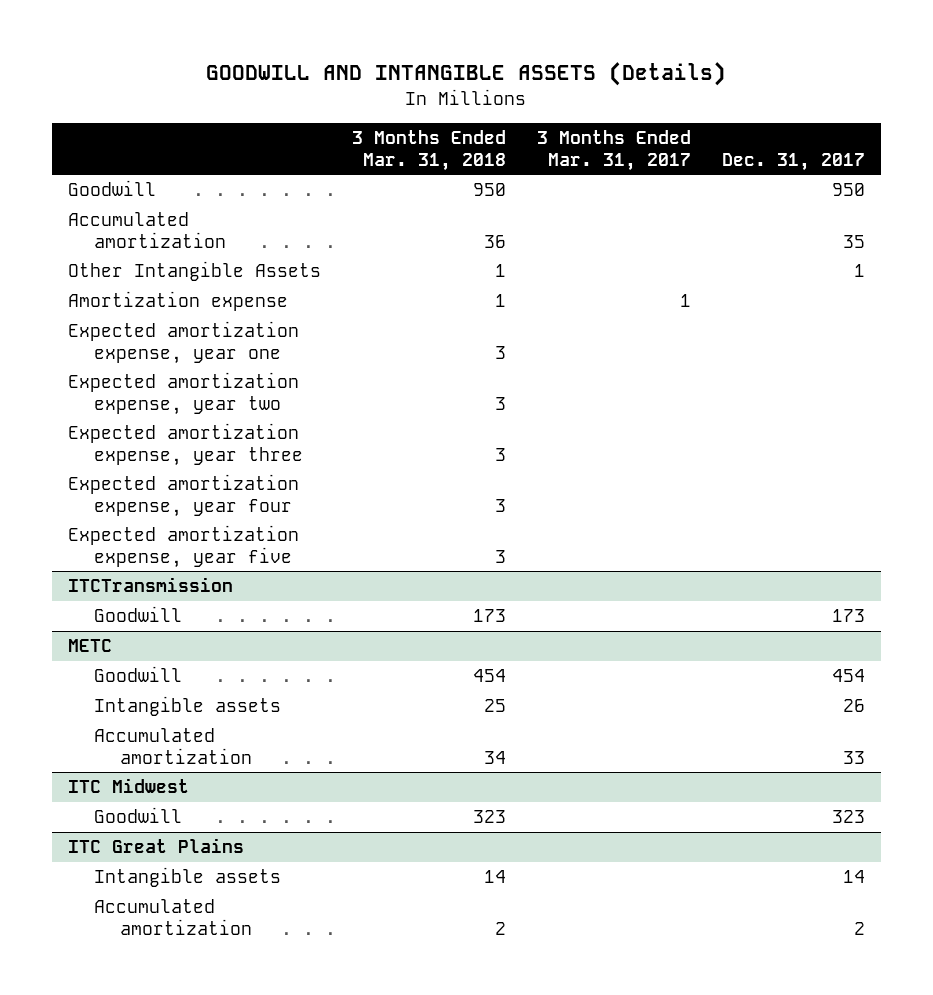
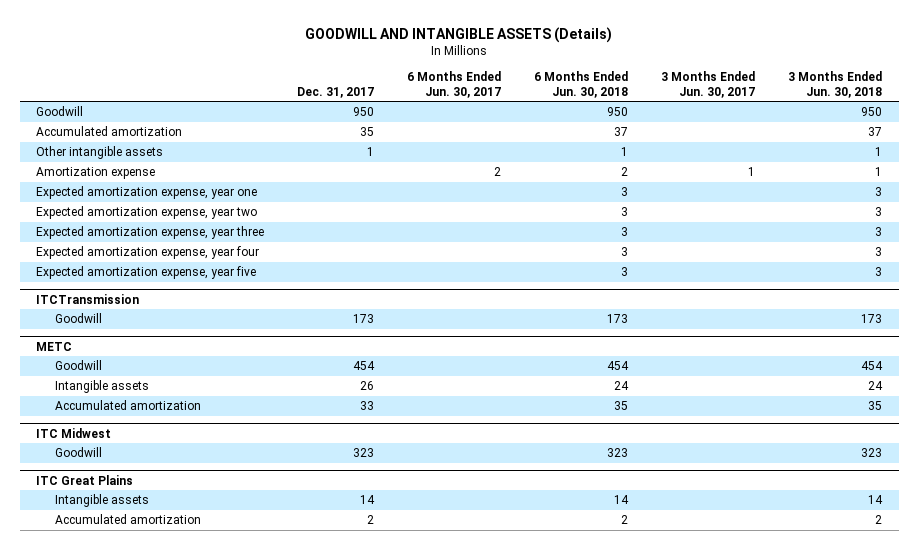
[351,130,506,171] 3 Months Ended Mar. 31, 2018 -> none
[536,130,691,171] 3 Months Ended Mar. 31, 2017 -> none
none -> [407,71,502,98] 6 Months Ended Jun. 30, 2017
none -> [534,71,629,98] 6 Months Ended Jun. 30, 2018
none -> [661,71,756,98] 3 Months Ended Jun. 30, 2017
none -> [788,71,883,98] 3 Months Ended Jun. 30, 2018
[67,261,321,282] Other Intangible Assets -> [36,146,164,160] Other intangible assets

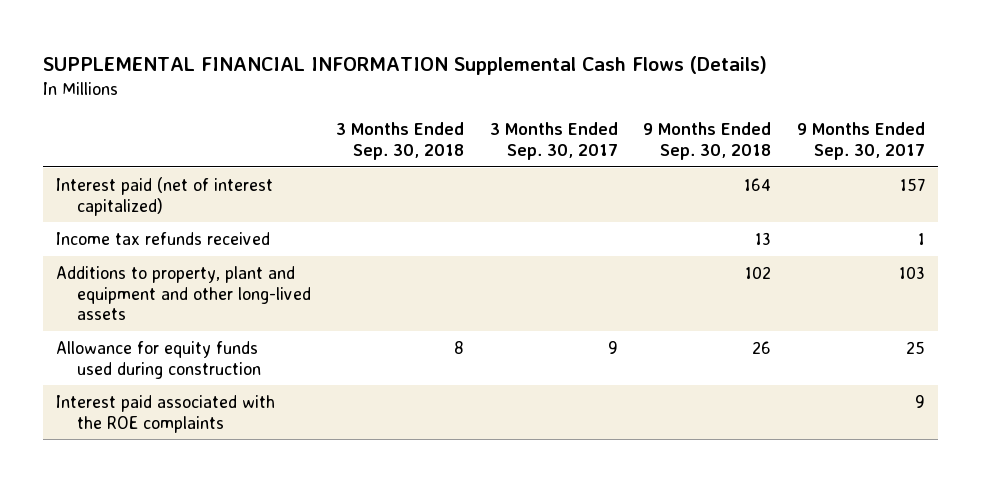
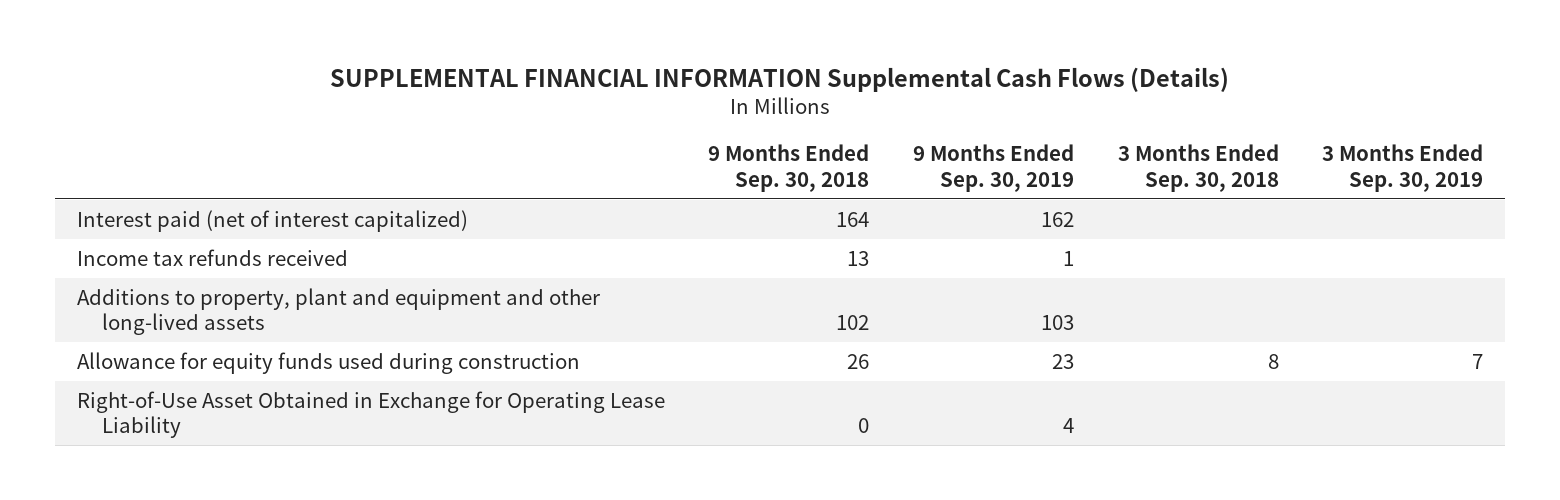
[489,122,618,160] 3 Months Ended Sep. 30, 2017 -> none
[796,122,925,160] 9 Months Ended Sep. 30, 2017 -> none
none -> [913,144,1075,192] 9 Months Ended Sep. 30, 2019
none -> [1322,144,1484,192] 3 Months Ended Sep. 30, 2019
[56,394,276,433] Interest paid associated with the ROE complaints -> none
none -> [76,390,665,439] Right-of-Use Asset Obtained in Exchange for Operating Lease Liability

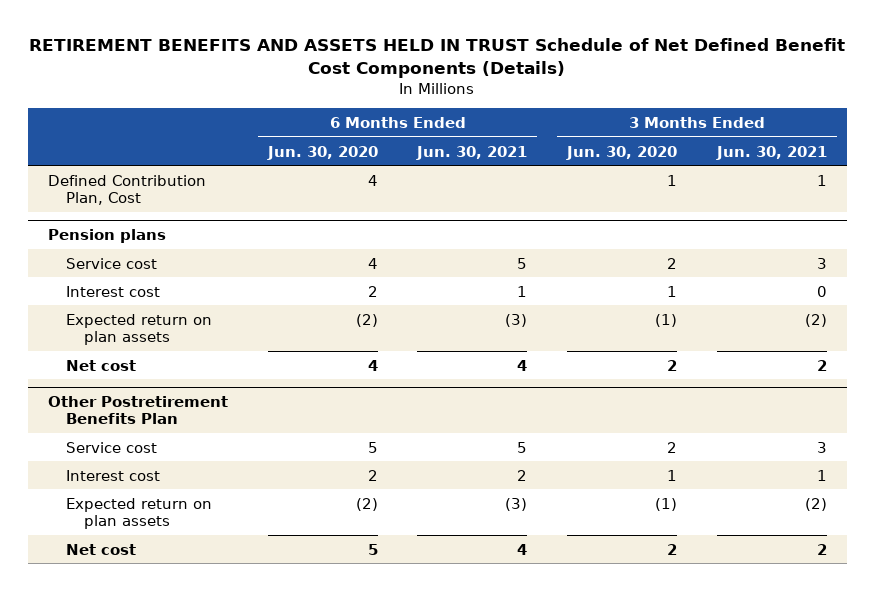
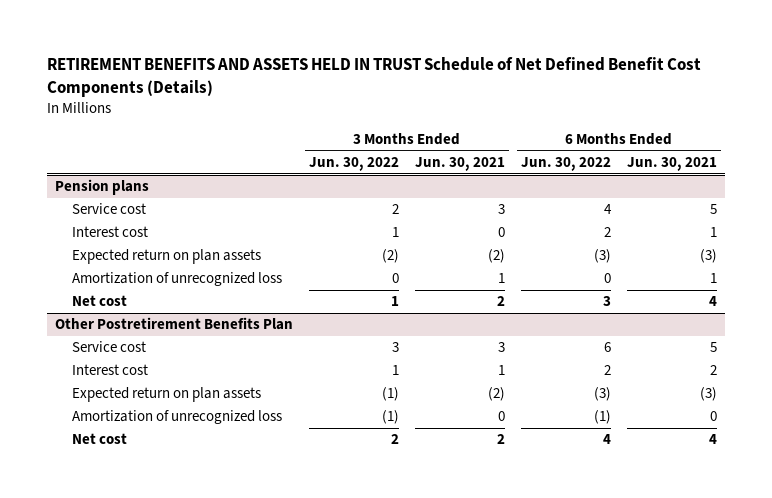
[266,145,378,160] Jun. 30, 2020 -> none
[566,145,678,160] Jun. 30, 2020 -> none
none -> [308,156,399,171] Jun. 30, 2022
none -> [521,156,612,171] Jun. 30, 2022
[48,174,207,205] Defined Contribution Plan, Cost -> none
none -> [72,272,283,287] Amortization of unrecognized loss
none -> [72,410,283,425] Amortization of unrecognized loss

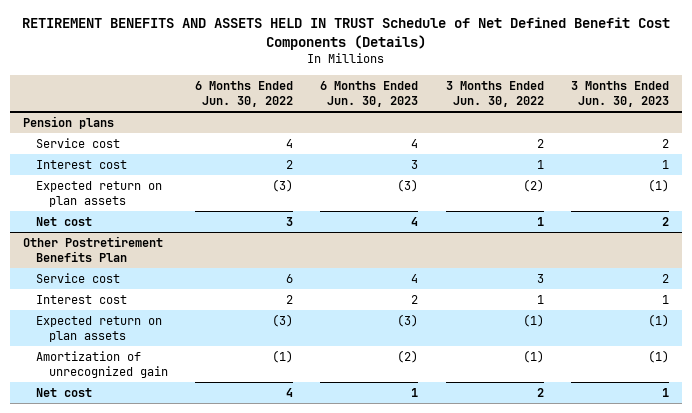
[414,156,505,171] Jun. 30, 2021 -> none
[627,156,718,171] Jun. 30, 2021 -> none
none -> [320,80,419,107] 6 Months Ended Jun. 30, 2023
none -> [570,80,669,107] 3 Months Ended Jun. 30, 2023
[72,272,283,287] Amortization of unrecognized loss -> none
[72,410,283,425] Amortization of unrecognized loss -> [36,350,168,379] Amortization of unrecognized gain

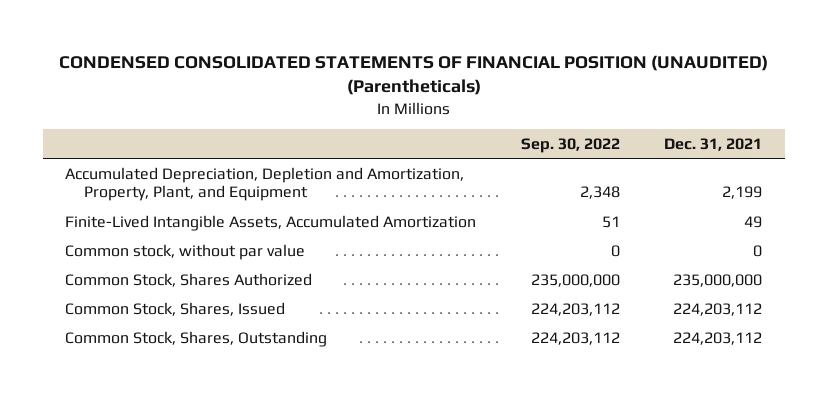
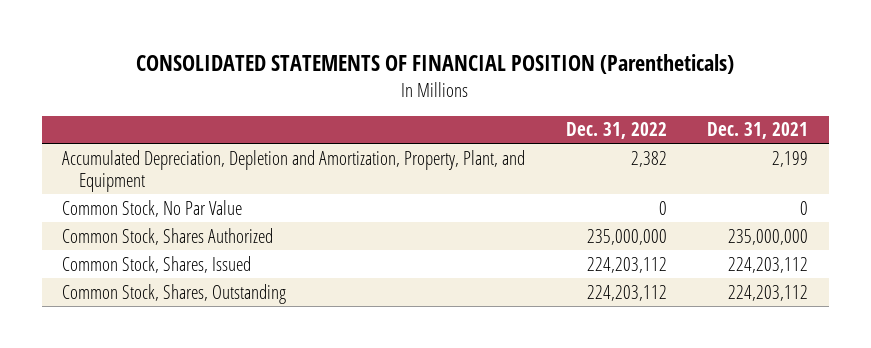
[58,54,768,96] CONDENSED CONSOLIDATED STATEMENTS OF FINANCIAL POSITION (UNAUDITED) (Parentheticals) -> [136,54,735,75] CONSOLIDATED STATEMENTS OF FINANCIAL POSITION (Parentheticals)
[520,137,620,153] Sep. 30, 2022 -> none
none -> [565,122,667,140] Dec. 31, 2022
[65,214,477,231] Finite-Lived Intangible Assets, Accumulated Amortization -> none
[65,243,306,260] Common stock, without par value -> [62,199,243,217] Common Stock, No Par Value

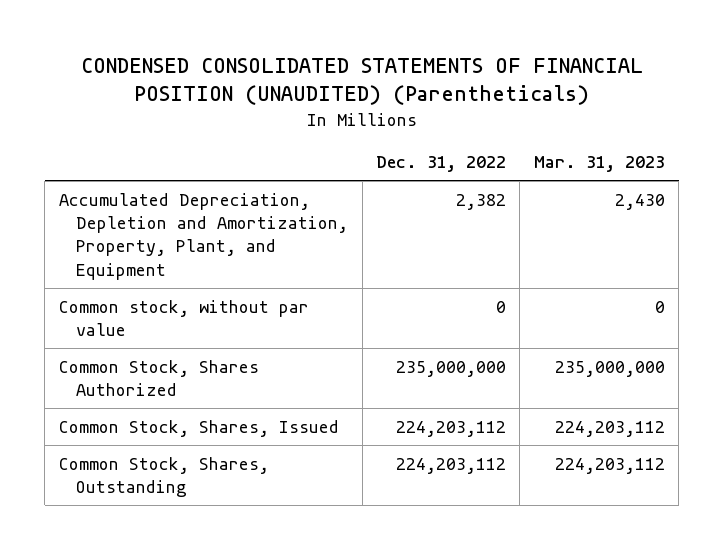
[136,54,735,75] CONSOLIDATED STATEMENTS OF FINANCIAL POSITION (Parentheticals) -> [80,58,643,106] CONDENSED CONSOLIDATED STATEMENTS OF FINANCIAL POSITION (UNAUDITED) (Parentheticals)
[707,122,809,140] Dec. 31, 2021 -> none
none -> [533,156,665,173] Mar. 31, 2023
[62,199,243,217] Common Stock, No Par Value -> [58,299,309,336] Common stock, without par value

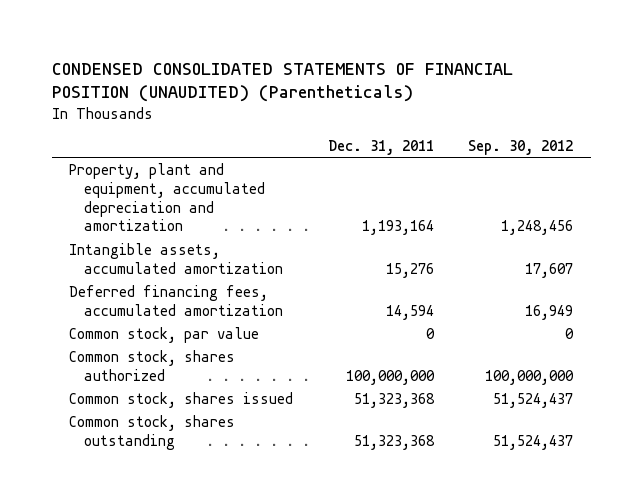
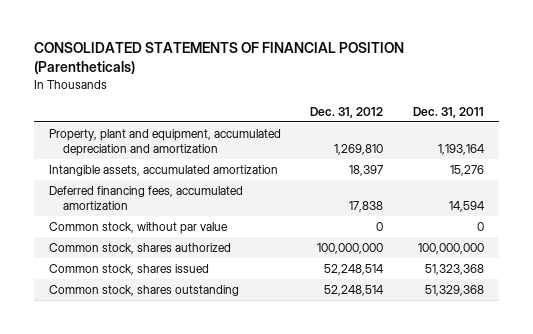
[51,63,513,103] CONDENSED CONSOLIDATED STATEMENTS OF FINANCIAL POSITION (UNAUDITED) (Parentheticals) -> [34,42,405,75] CONSOLIDATED STATEMENTS OF FINANCIAL POSITION (Parentheticals)
[468,139,574,155] Sep. 30, 2012 -> none
none -> [310,106,384,118] Dec. 31, 2012
[68,326,259,343] Common stock, par value -> [49,222,229,235] Common stock, without par value
[353,434,435,450] 51,323,368 -> [424,285,484,297] 51,329,368

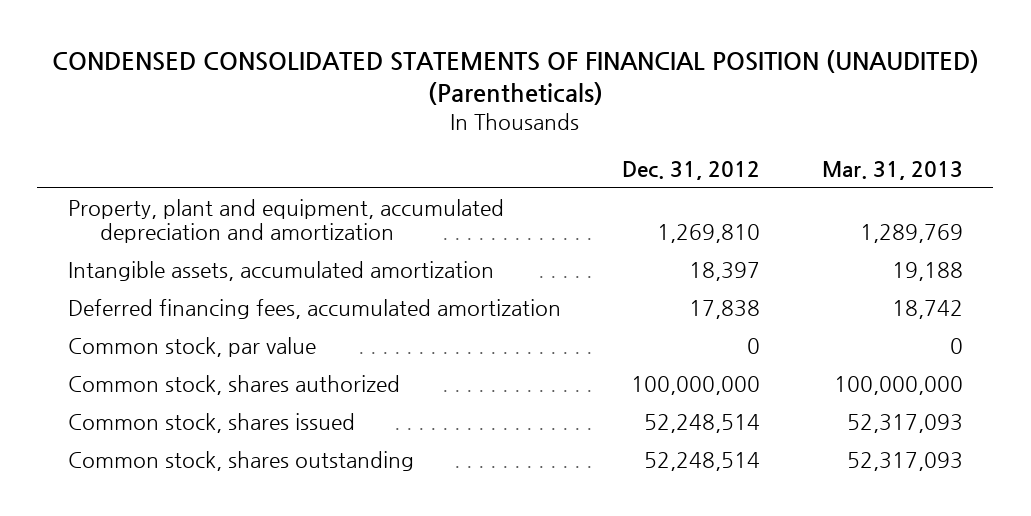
[34,42,405,75] CONSOLIDATED STATEMENTS OF FINANCIAL POSITION (Parentheticals) -> [52,50,980,106] CONDENSED CONSOLIDATED STATEMENTS OF FINANCIAL POSITION (UNAUDITED) (Parentheticals)
[412,106,484,118] Dec. 31, 2011 -> none
none -> [821,160,963,180] Mar. 31, 2013
[49,222,229,235] Common stock, without par value -> [67,337,316,358] Common stock, par value

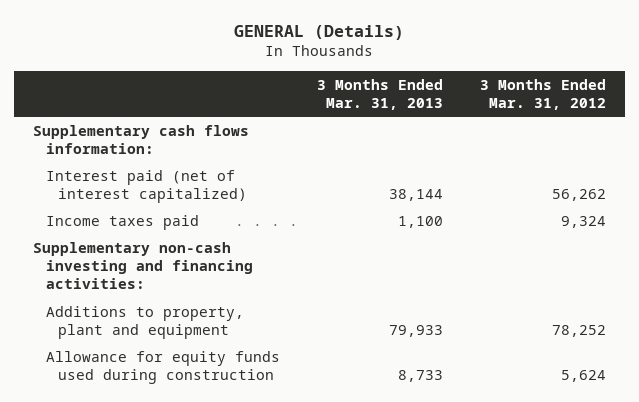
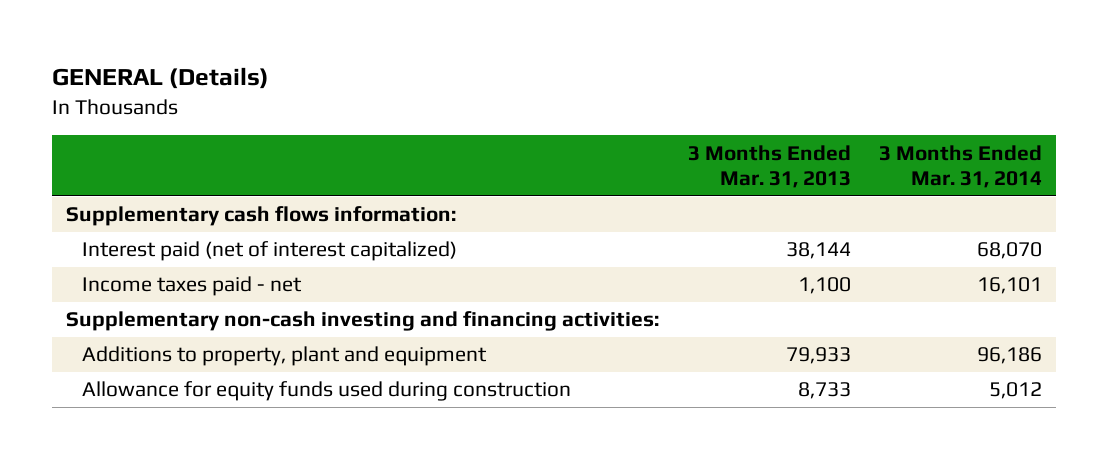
[480,78,607,110] 3 Months Ended Mar. 31, 2012 -> none
none -> [878,144,1042,188] 3 Months Ended Mar. 31, 2014
[45,214,199,230] Income taxes paid -> [81,276,302,297] Income taxes paid - net

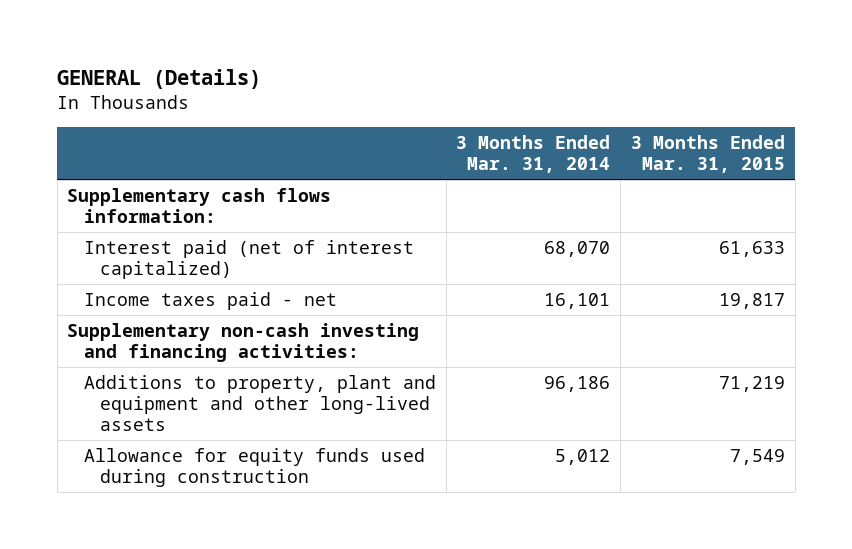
[687,144,851,188] 3 Months Ended Mar. 31, 2013 -> none
none -> [630,135,785,174] 3 Months Ended Mar. 31, 2015
[81,346,487,367] Additions to property, plant and equipment -> [83,375,436,431] Additions to property, plant and equipment and other long-lived assets

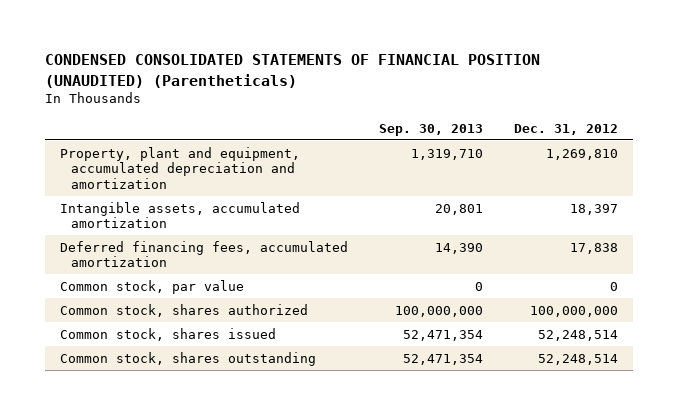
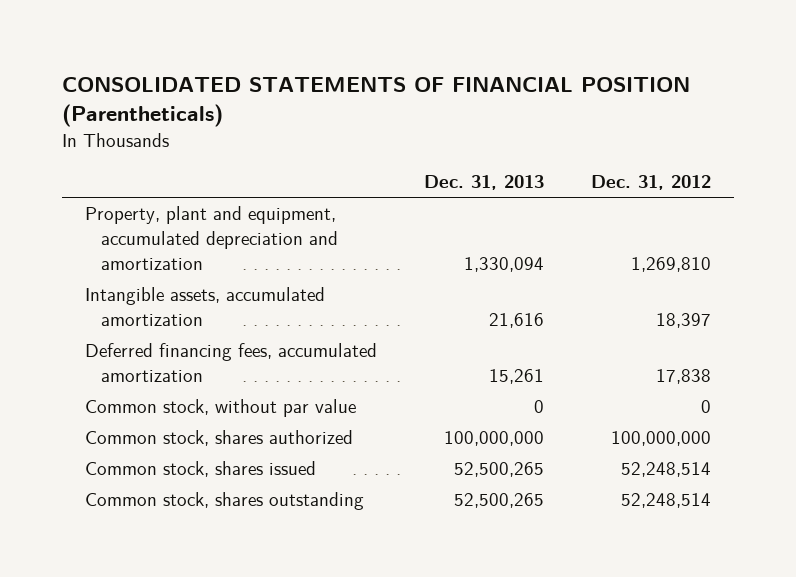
[44,54,540,88] CONDENSED CONSOLIDATED STATEMENTS OF FINANCIAL POSITION (UNAUDITED) (Parentheticals) -> [62,76,691,128] CONSOLIDATED STATEMENTS OF FINANCIAL POSITION (Parentheticals)
[379,123,484,136] Sep. 30, 2013 -> none
none -> [424,175,545,191] Dec. 31, 2013
[60,279,245,294] Common stock, par value -> [85,399,357,418] Common stock, without par value

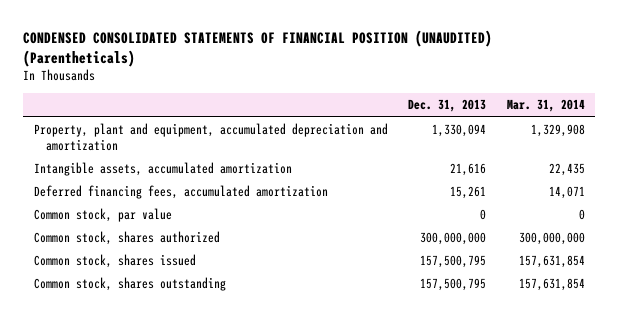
[62,76,691,128] CONSOLIDATED STATEMENTS OF FINANCIAL POSITION (Parentheticals) -> [23,30,493,68] CONDENSED CONSOLIDATED STATEMENTS OF FINANCIAL POSITION (UNAUDITED) (Parentheticals)
[590,175,711,191] Dec. 31, 2012 -> none
none -> [506,99,585,113] Mar. 31, 2014
[85,399,357,418] Common stock, without par value -> [33,208,172,223] Common stock, par value
[444,431,545,447] 100,000,000 -> [420,232,487,246] 300,000,000
[454,462,545,478] 52,500,265 -> [420,255,487,269] 157,500,795
[454,493,545,509] 52,500,265 -> [420,278,487,292] 157,500,795

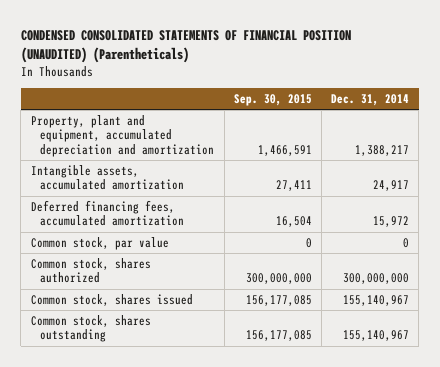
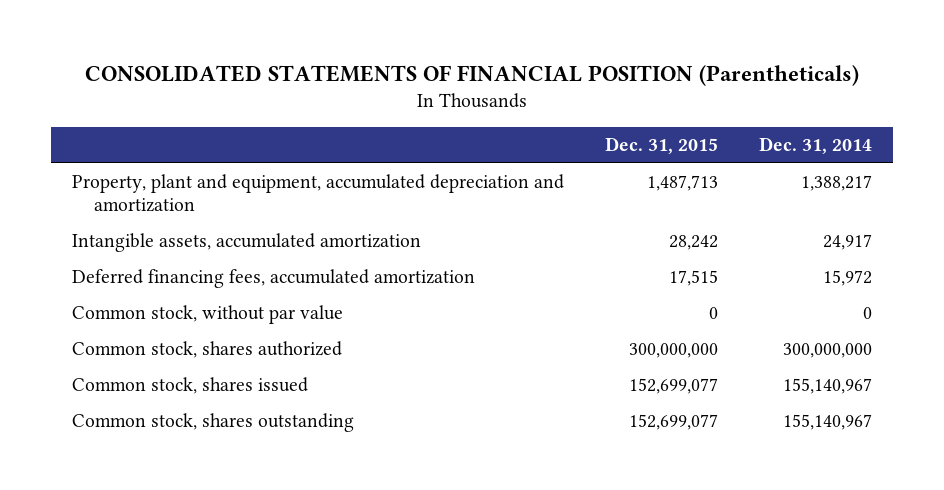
[20,29,351,63] CONDENSED CONSOLIDATED STATEMENTS OF FINANCIAL POSITION (UNAUDITED) (Parentheticals) -> [84,65,859,87] CONSOLIDATED STATEMENTS OF FINANCIAL POSITION (Parentheticals)
[233,93,312,106] Sep. 30, 2015 -> none
none -> [604,137,718,155] Dec. 31, 2015
[30,236,169,250] Common stock, par value -> [71,305,343,325] Common stock, without par value

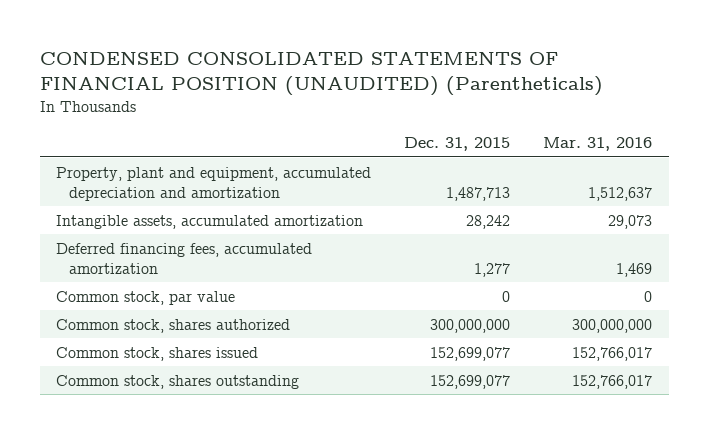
[84,65,859,87] CONSOLIDATED STATEMENTS OF FINANCIAL POSITION (Parentheticals) -> [39,51,603,97] CONDENSED CONSOLIDATED STATEMENTS OF FINANCIAL POSITION (UNAUDITED) (Parentheticals)
[759,137,873,155] Dec. 31, 2014 -> none
none -> [543,137,653,152] Mar. 31, 2016
[668,270,718,287] 17,515 -> [474,262,511,277] 1,277
[71,305,343,325] Common stock, without par value -> [56,290,236,305] Common stock, par value

